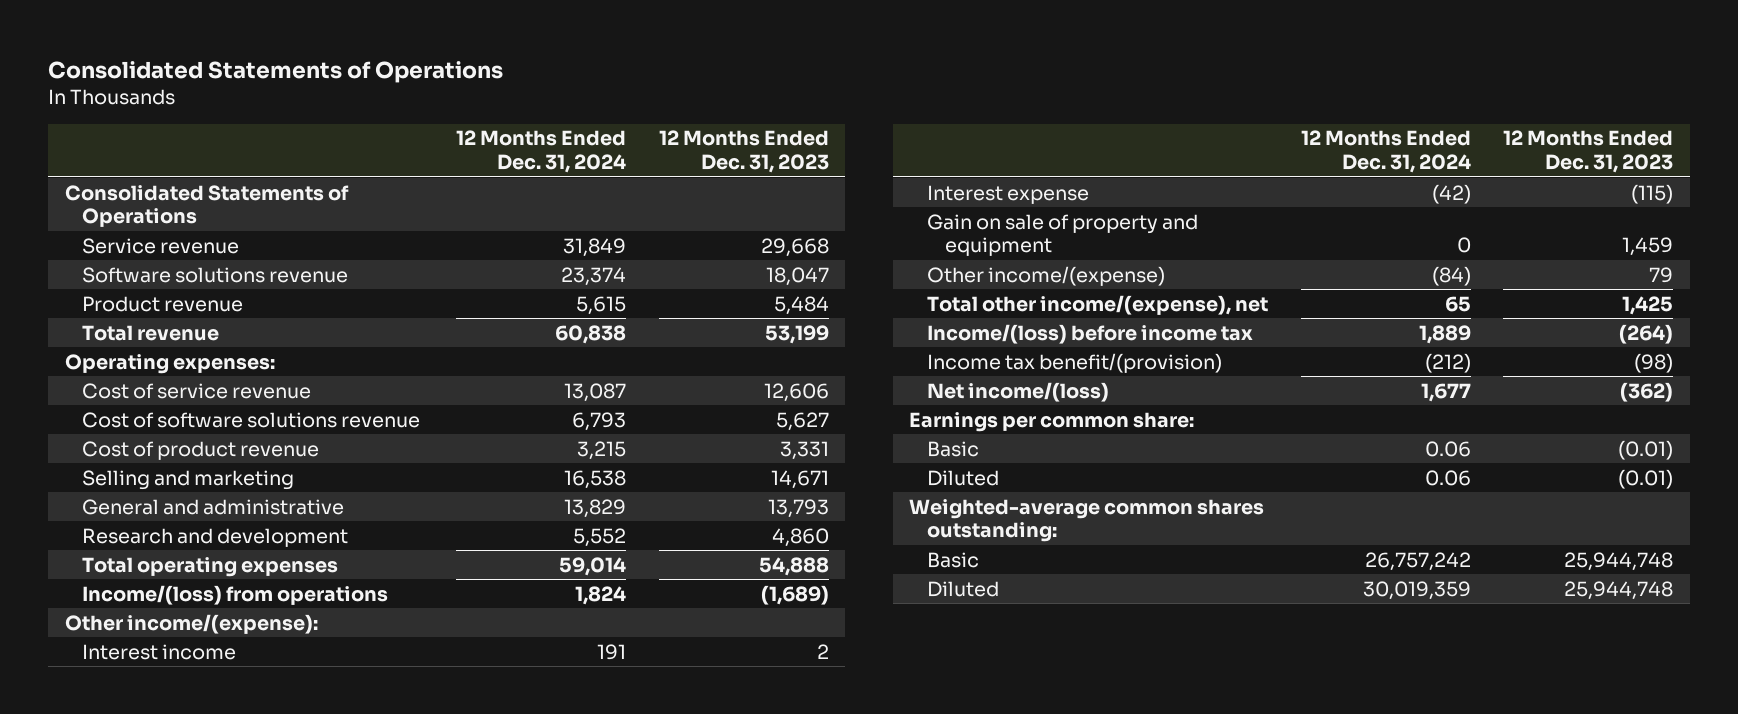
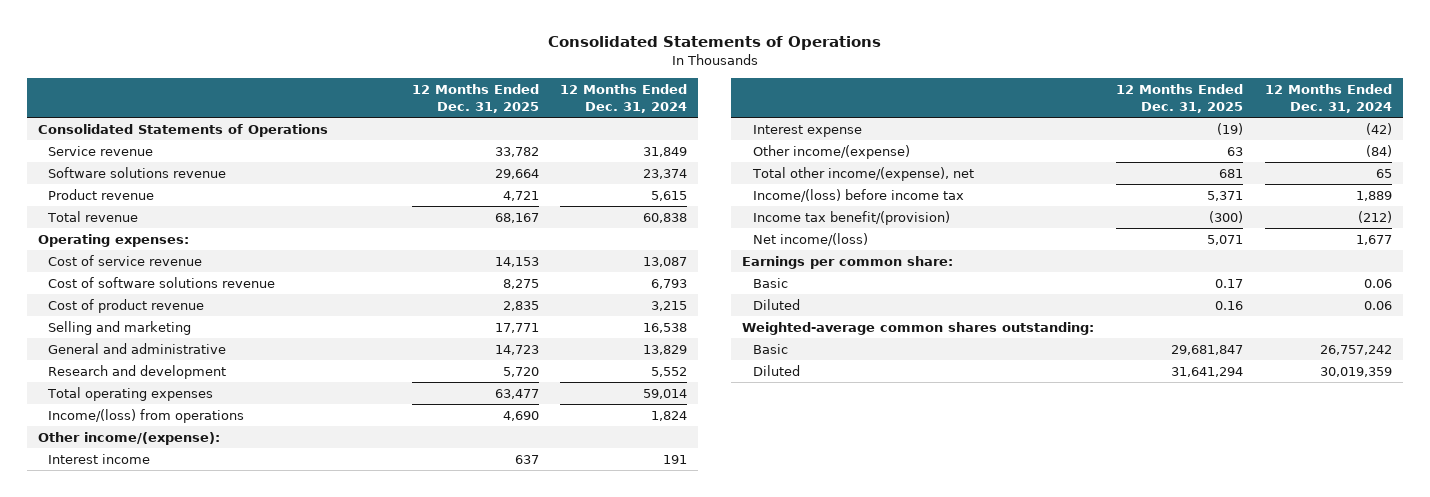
[658,130,829,173] 12 Months Ended Dec. 31, 2023 -> none
none -> [411,83,539,113] 12 Months Ended Dec. 31, 2025
[927,213,1199,257] Gain on sale of property and equipment -> none

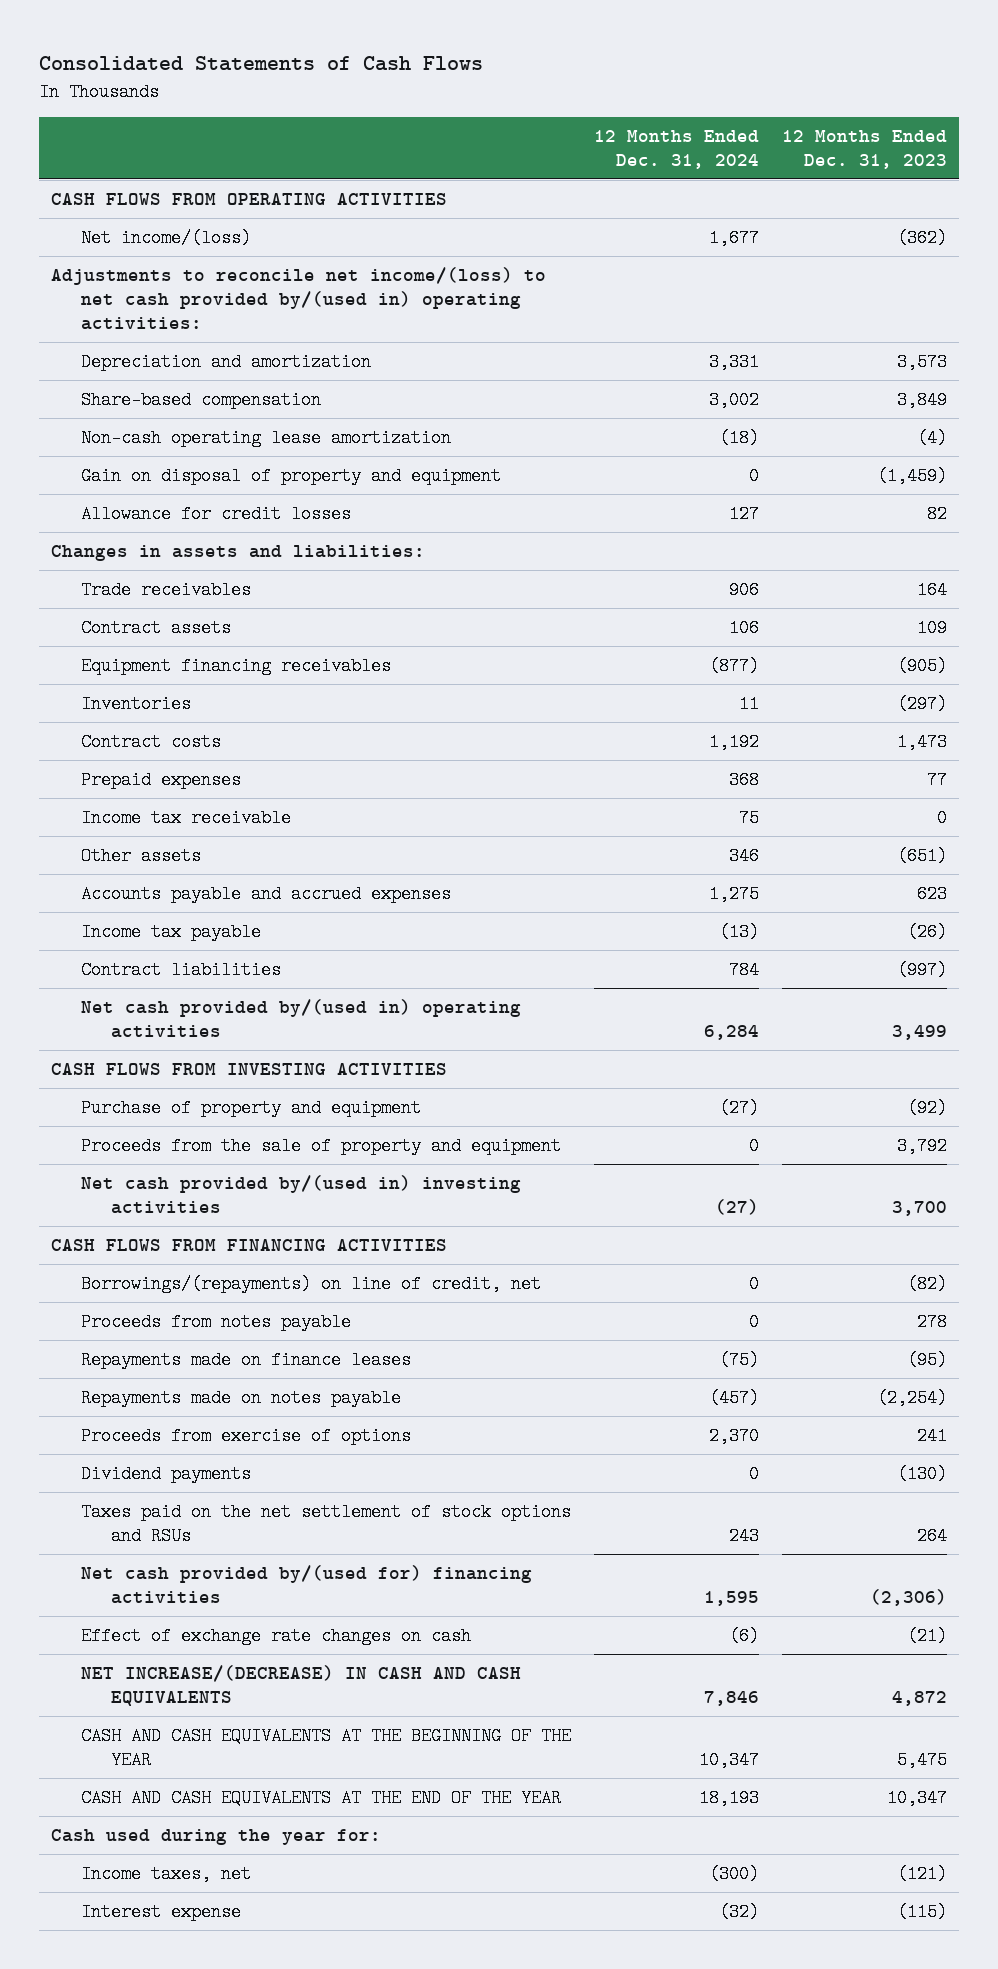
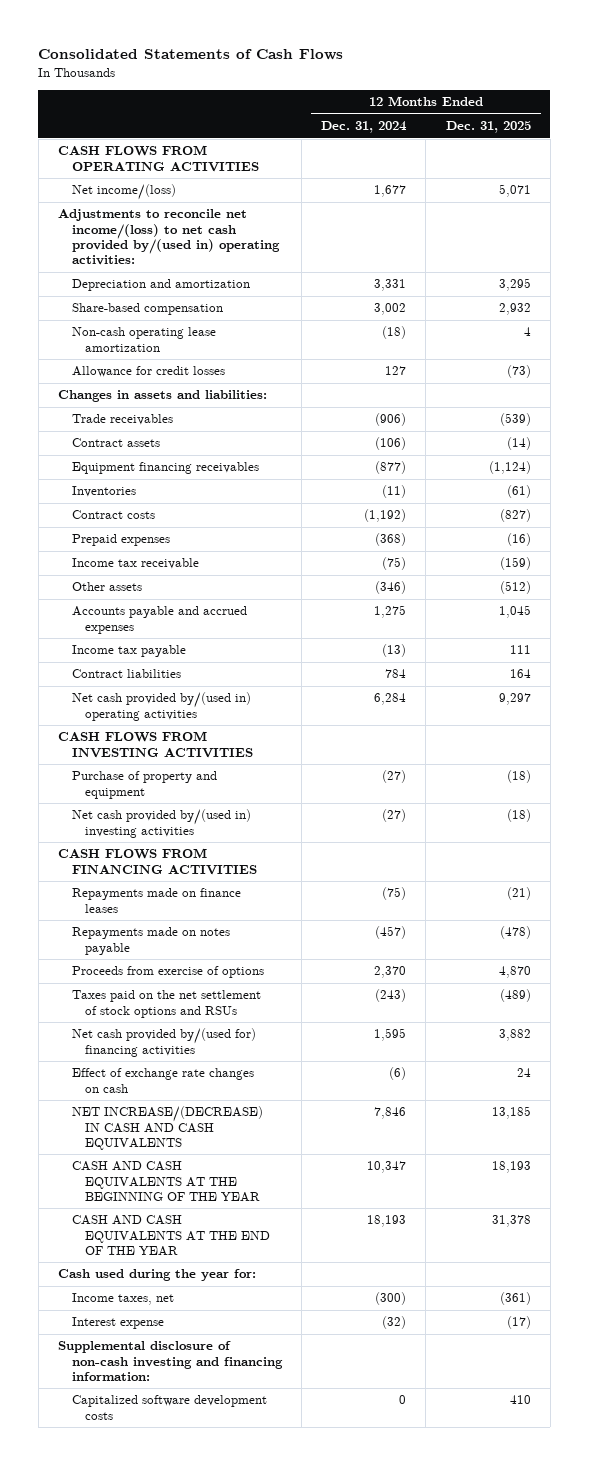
[782,129,948,169] 12 Months Ended Dec. 31, 2023 -> none
none -> [445,121,531,134] Dec. 31, 2025
[81,467,502,486] Gain on disposal of property and equipment -> none
[729,581,760,600] 906 -> [375,413,407,427] (906)
[729,619,760,638] 106 -> [375,437,407,451] (106)
[739,695,760,714] 11 -> [382,485,407,499] (11)
[709,733,760,752] 1,192 -> [364,509,407,523] (1,192)
[729,771,760,790] 368 -> [375,533,407,547] (368)
[739,809,760,828] 75 -> [382,557,407,571] (75)
[729,847,760,866] 346 -> [375,581,407,595] (346)
[81,1137,562,1156] Proceeds from the sale of property and equipment -> none
[81,1275,542,1294] Borrowings/(repayments) on line of credit, net -> none
[81,1313,352,1332] Proceeds from notes payable -> none
[81,1465,252,1484] Dividend payments -> none
[729,1527,760,1546] 243 -> [375,989,407,1003] (243)
none -> [58,1341,283,1381] Supplemental disclosure of non-cash investing and financing information:
none -> [71,1395,267,1420] Capitalized software development costs

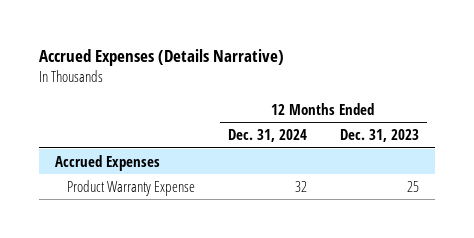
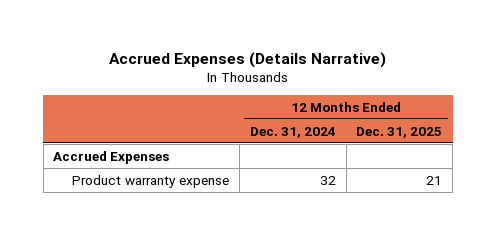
[339,129,419,143] Dec. 31, 2023 -> none
none -> [356,126,443,138] Dec. 31, 2025
[67,179,196,196] Product Warranty Expense -> [71,174,229,188] Product warranty expense

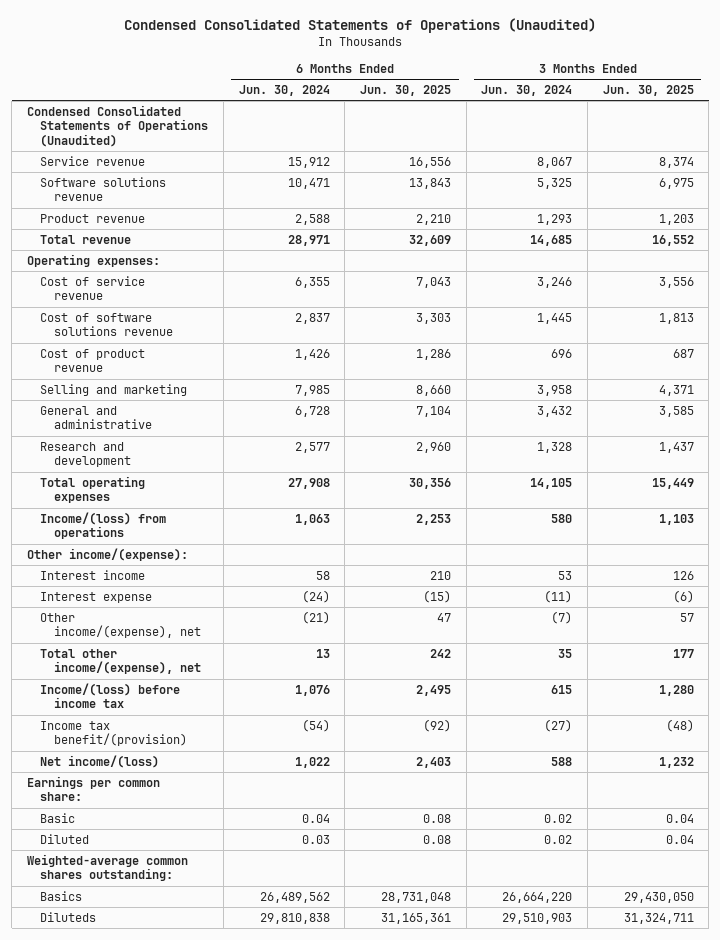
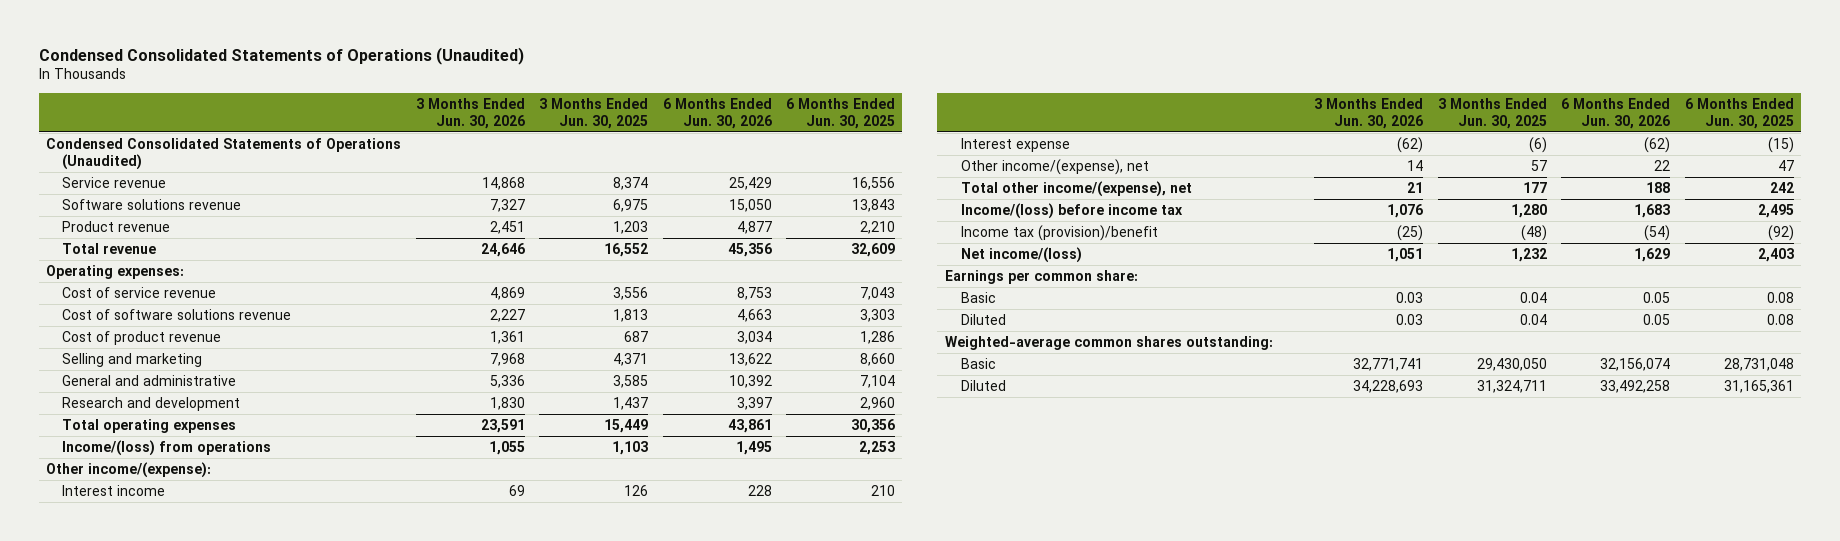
[238,85,330,97] Jun. 30, 2024 -> none
[481,85,573,97] Jun. 30, 2024 -> none
none -> [415,98,525,129] 3 Months Ended Jun. 30, 2026
none -> [662,98,772,129] 6 Months Ended Jun. 30, 2026
[40,721,187,747] Income tax benefit/(provision) -> [960,224,1158,241] Income tax (provision)/benefit
[40,891,83,902] Basics -> [960,357,996,369] Basic
[40,912,97,923] Diluteds -> [960,379,1006,391] Diluted

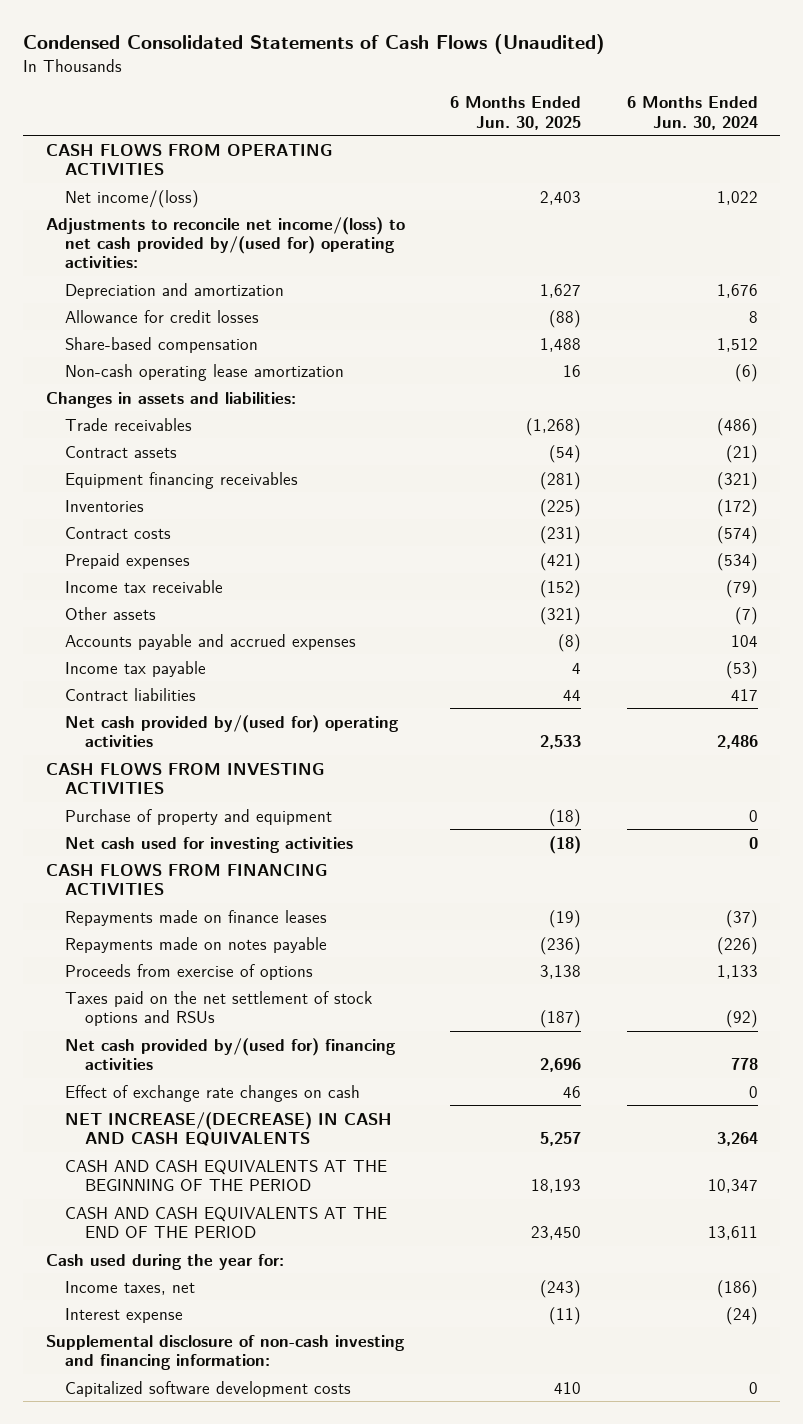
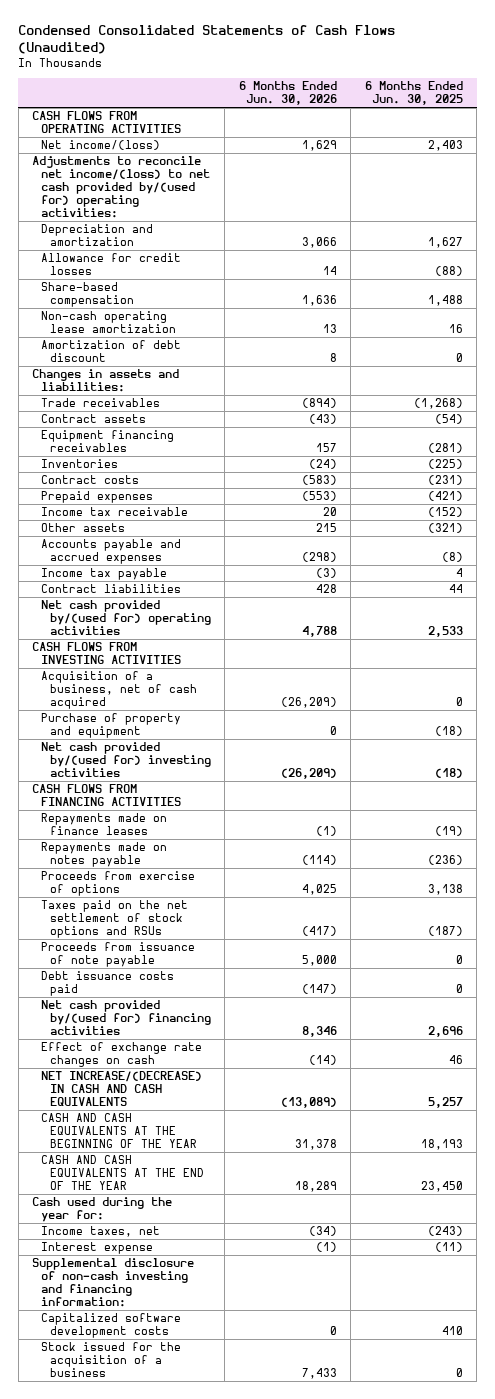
[626,96,758,130] 6 Months Ended Jun. 30, 2024 -> none
none -> [238,81,337,106] 6 Months Ended Jun. 30, 2026
none -> [40,340,181,363] Amortization of debt discount
none -> [40,671,197,710] Acquisition of a business, net of cash acquired
[65,836,354,853] Net cash used for investing activities -> [40,742,211,778] Net cash provided by/(used for) investing activities
none -> [40,942,195,968] Proceeds from issuance of note payable
none -> [40,971,174,997] Debt issuance costs paid
[65,1159,388,1192] CASH AND CASH EQUIVALENTS AT THE BEGINNING OF THE PERIOD -> [40,1113,197,1149] CASH AND CASH EQUIVALENTS AT THE BEGINNING OF THE YEAR
[65,1206,388,1239] CASH AND CASH EQUIVALENTS AT THE END OF THE PERIOD -> [40,1155,204,1191] CASH AND CASH EQUIVALENTS AT THE END OF THE YEAR
none -> [40,1342,181,1378] Stock issued for the acquisition of a business

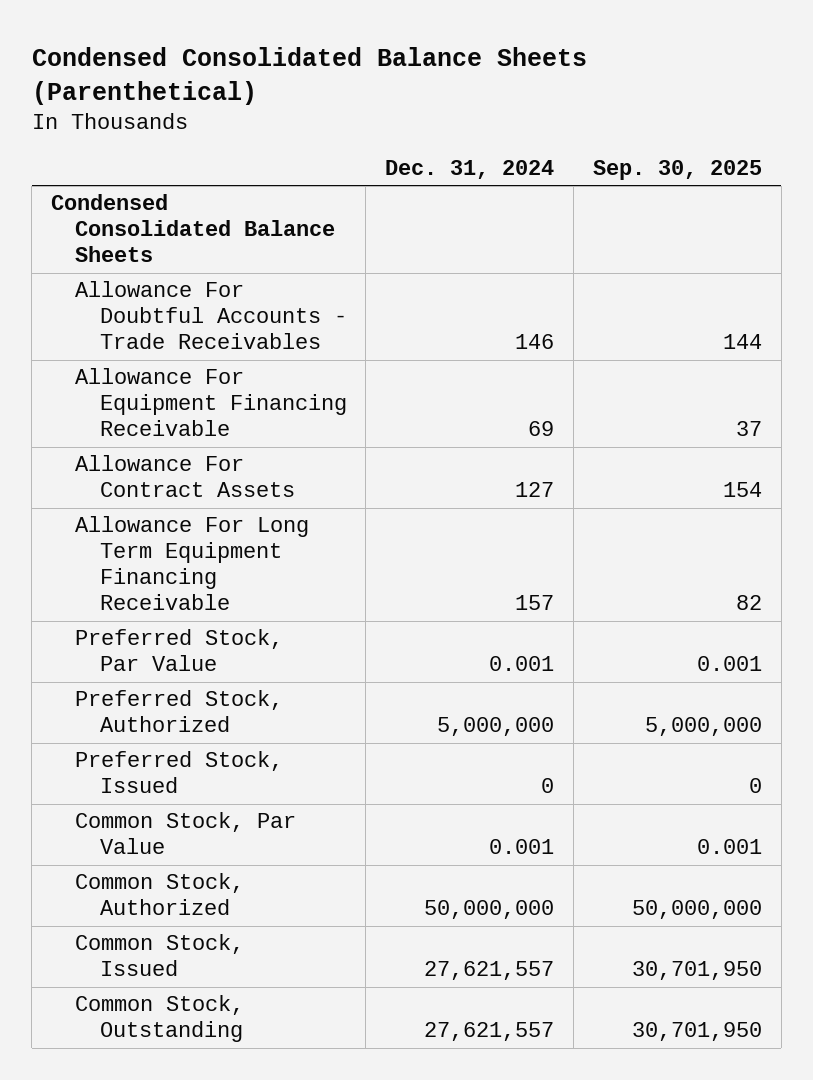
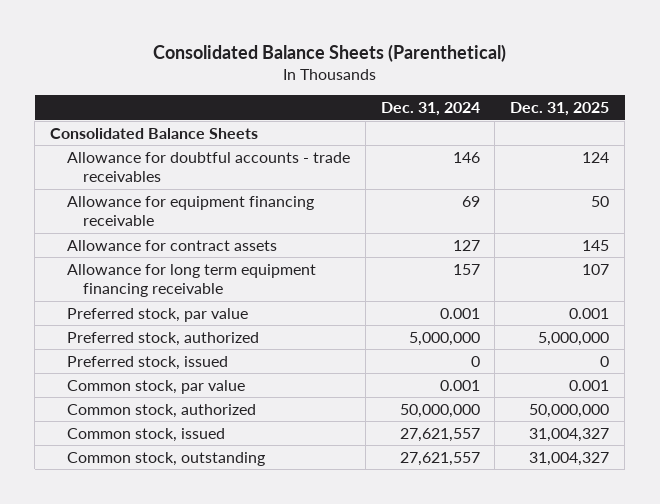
[31,46,587,105] Condensed Consolidated Balance Sheets (Parenthetical) -> [152,43,506,62] Consolidated Balance Sheets (Parenthetical)
[593,160,763,181] Sep. 30, 2025 -> none
none -> [510,102,610,117] Dec. 31, 2025
[51,194,336,263] Condensed Consolidated Balance Sheets -> [50,127,259,139] Consolidated Balance Sheets
[75,281,347,350] Allowance For Doubtful Accounts - Trade Receivables -> [66,151,350,183] Allowance for doubtful accounts - trade receivables
[75,368,347,437] Allowance For Equipment Financing Receivable -> [66,195,314,227] Allowance for equipment financing receivable
[75,455,295,498] Allowance For Contract Assets -> [66,239,277,251] Allowance for contract assets
[75,516,310,611] Allowance For Long Term Equipment Financing Receivable -> [66,263,316,298] Allowance for long term equipment financing receivable
[75,629,284,672] Preferred Stock, Par Value -> [66,307,248,322] Preferred stock, par value
[75,690,284,733] Preferred Stock, Authorized -> [66,331,259,346] Preferred stock, authorized
[75,751,284,794] Preferred Stock, Issued -> [66,355,228,370] Preferred stock, issued
[75,812,297,855] Common Stock, Par Value -> [66,379,245,394] Common stock, par value
[75,873,245,916] Common Stock, Authorized -> [66,403,256,418] Common stock, authorized
[75,934,245,977] Common Stock, Issued -> [66,427,225,442] Common stock, issued
[75,995,245,1043] Common Stock, Outstanding -> [66,451,265,466] Common stock, outstanding

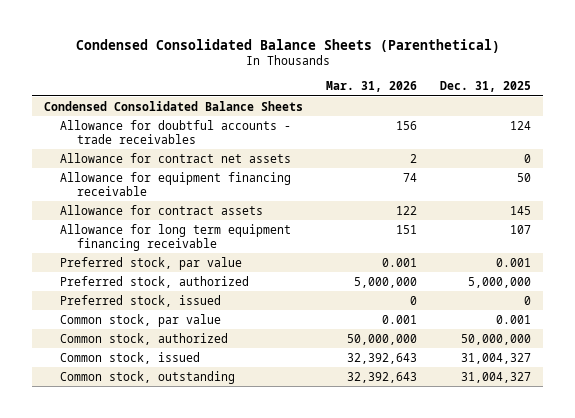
[152,43,506,62] Consolidated Balance Sheets (Parenthetical) -> [75,38,500,53] Condensed Consolidated Balance Sheets (Parenthetical)
[380,102,480,117] Dec. 31, 2024 -> none
none -> [326,81,418,93] Mar. 31, 2026
[50,127,259,139] Consolidated Balance Sheets -> [43,100,303,111] Condensed Consolidated Balance Sheets
none -> [60,152,292,163] Allowance for contract net assets

